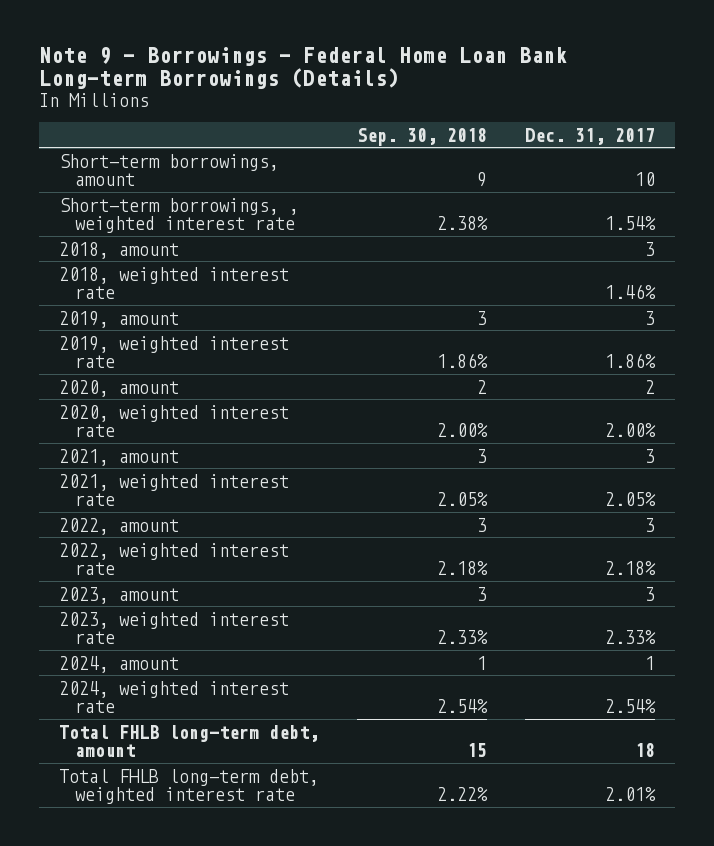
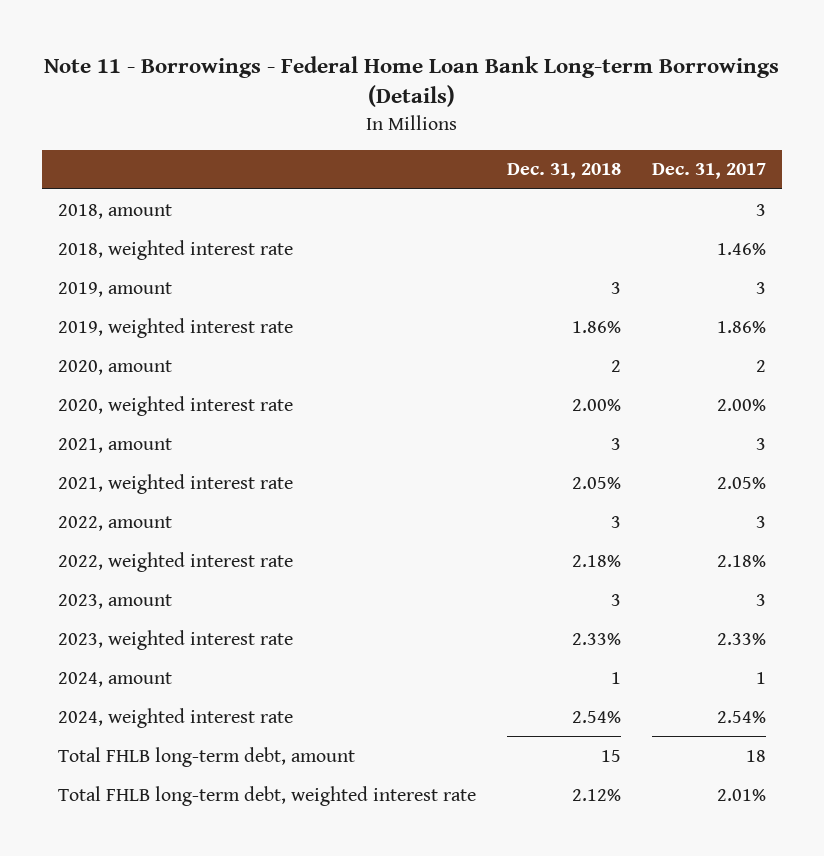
[39,46,568,90] Note 9 - Borrowings - Federal Home Loan Bank Long-term Borrowings (Details) -> [44,55,780,108] Note 11 - Borrowings - Federal Home Loan Bank Long-term Borrowings (Details)
[357,127,488,146] Sep. 30, 2018 -> none
none -> [507,163,622,180] Dec. 31, 2018
[58,153,279,187] Short-term borrowings, amount -> none
[58,197,299,234] Short-term borrowings, , weighted interest rate -> none

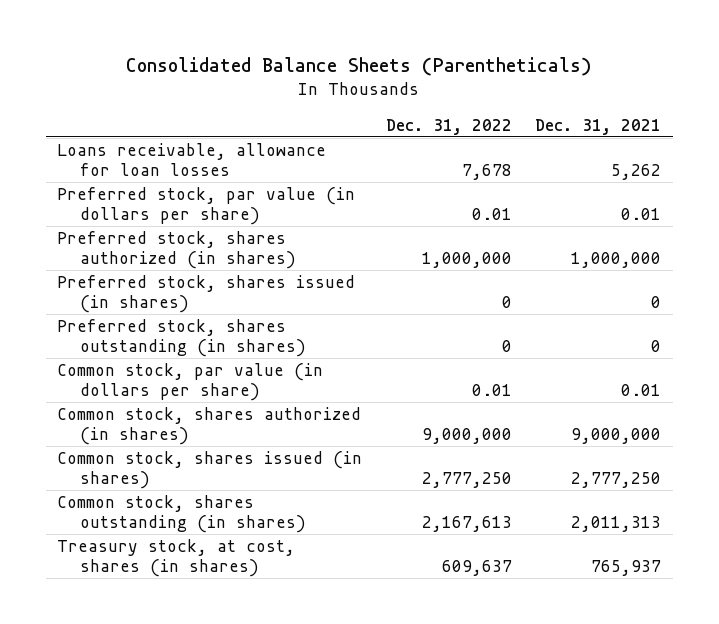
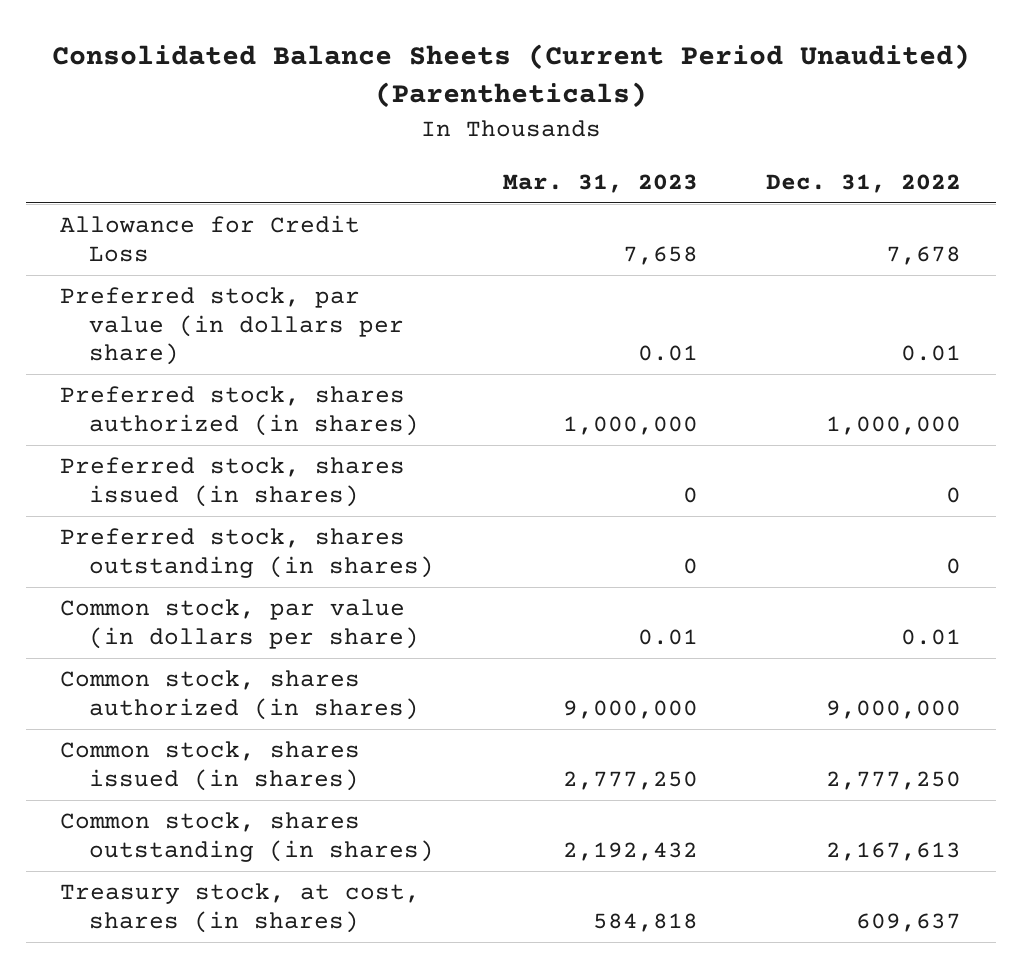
[126,57,593,77] Consolidated Balance Sheets (Parentheticals) -> [51,43,970,109] Consolidated Balance Sheets (Current Period Unaudited) (Parentheticals)
[535,118,662,135] Dec. 31, 2021 -> none
none -> [502,173,698,193] Mar. 31, 2023
[57,142,327,176] Loans receivable, allowance for loan losses -> [59,215,360,262] Allowance for Credit Loss

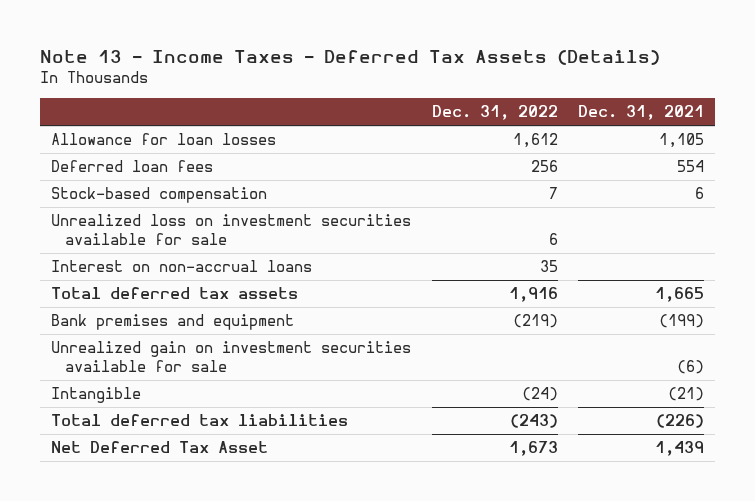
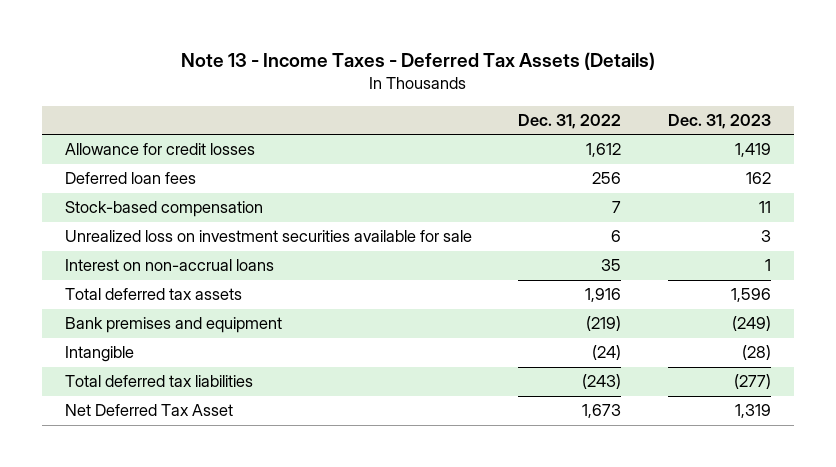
[578,105,705,121] Dec. 31, 2021 -> none
none -> [667,113,771,129] Dec. 31, 2023
[50,133,276,146] Allowance for loan losses -> [64,143,255,156] Allowance for credit losses
[50,341,411,372] Unrealized gain on investment securities available for sale -> none

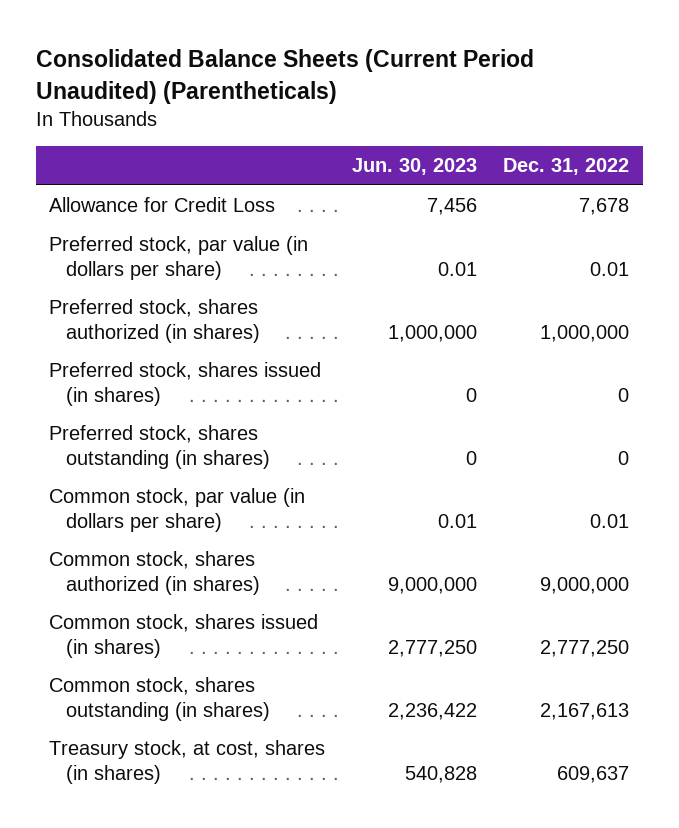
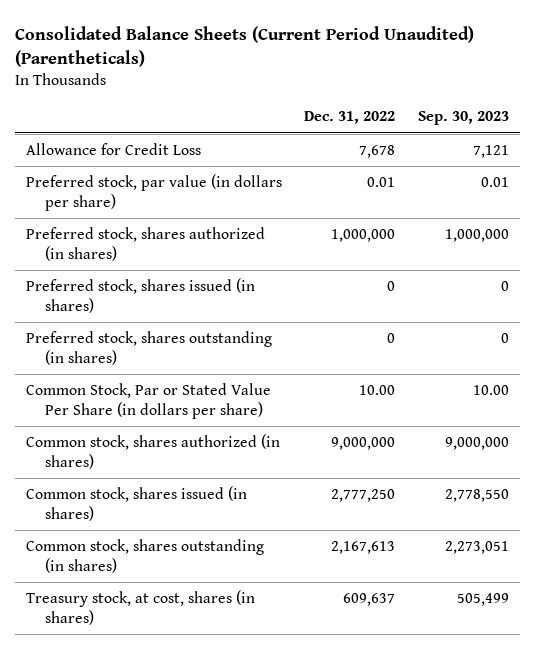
[351,158,477,176] Jun. 30, 2023 -> none
none -> [417,111,509,126] Sep. 30, 2023
[49,488,306,532] Common stock, par value (in dollars per share) -> [26,382,272,419] Common Stock, Par or Stated Value Per Share (in dollars per share)
[590,513,630,528] 0.01 -> [359,384,396,395] 10.00

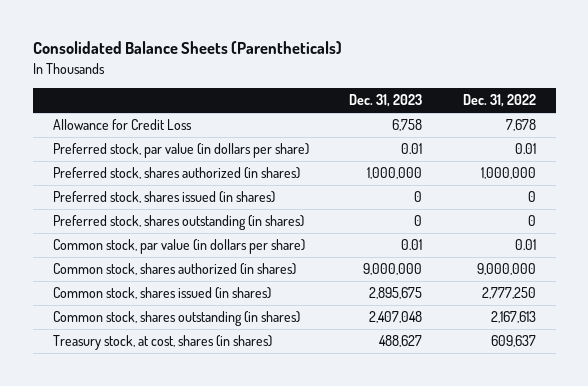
[15,25,475,67] Consolidated Balance Sheets (Current Period Unaudited) (Parentheticals) -> [32,41,342,55] Consolidated Balance Sheets (Parentheticals)
[417,111,509,126] Sep. 30, 2023 -> none
none -> [349,94,423,108] Dec. 31, 2023
[26,382,272,419] Common Stock, Par or Stated Value Per Share (in dollars per share) -> [52,239,305,255] Common stock, par value (in dollars per share)
[359,384,396,395] 10.00 -> [514,239,536,251] 0.01

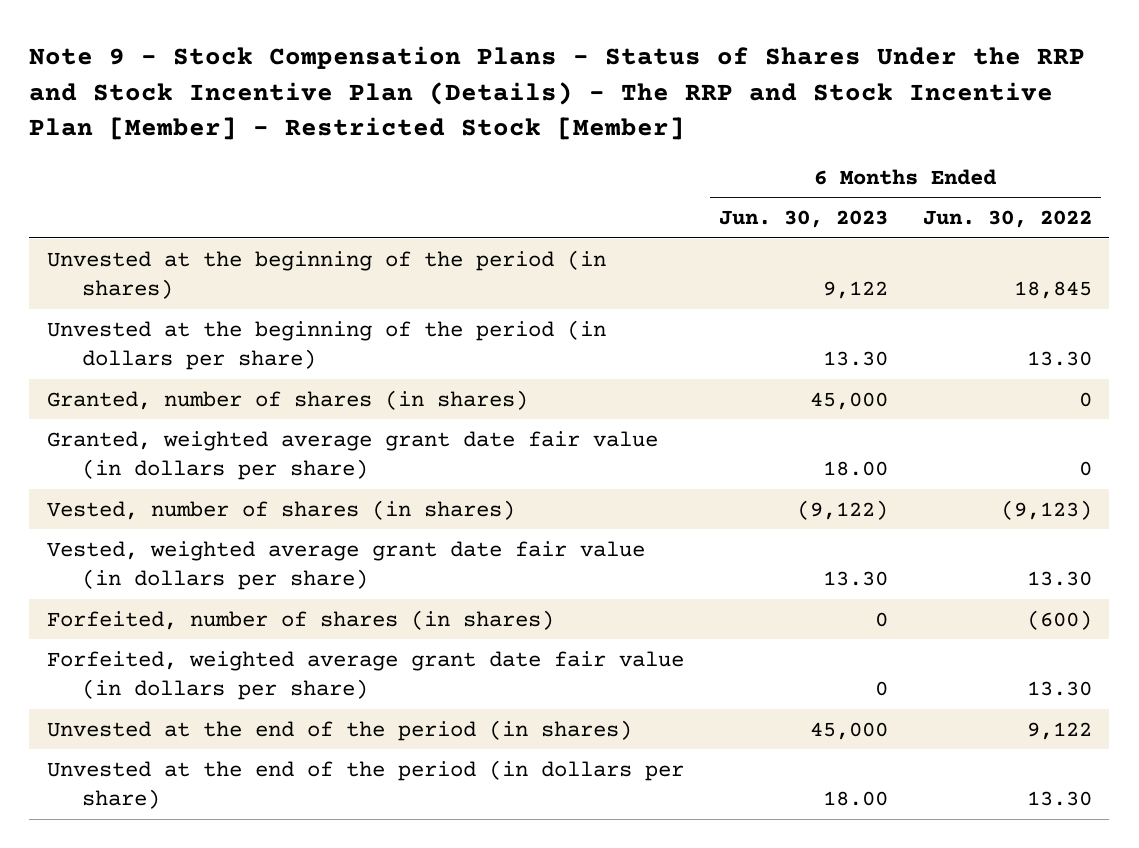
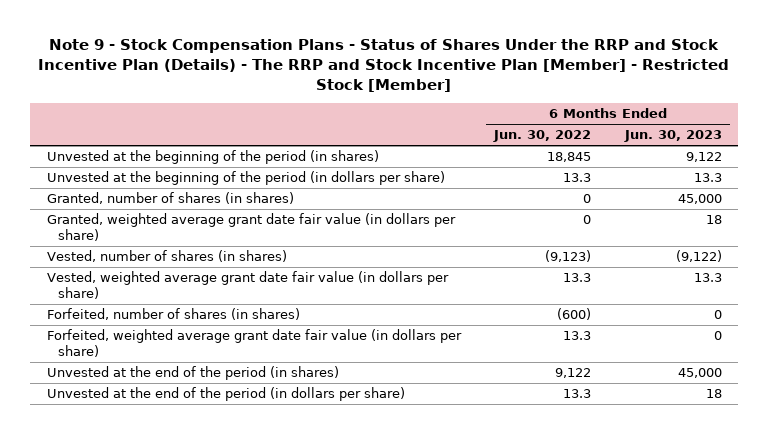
[822,350,888,366] 13.30 -> [693,173,722,183] 13.3
[1026,350,1092,366] 13.30 -> [563,173,592,183] 13.3
[822,460,888,476] 18.00 -> [705,215,722,225] 18
[822,570,888,586] 13.30 -> [693,273,722,283] 13.3
[1026,570,1092,586] 13.30 -> [563,273,592,283] 13.3
[1026,680,1092,696] 13.30 -> [563,331,592,341] 13.3
[822,790,888,806] 18.00 -> [705,389,722,399] 18
[1026,790,1092,806] 13.30 -> [563,389,592,399] 13.3

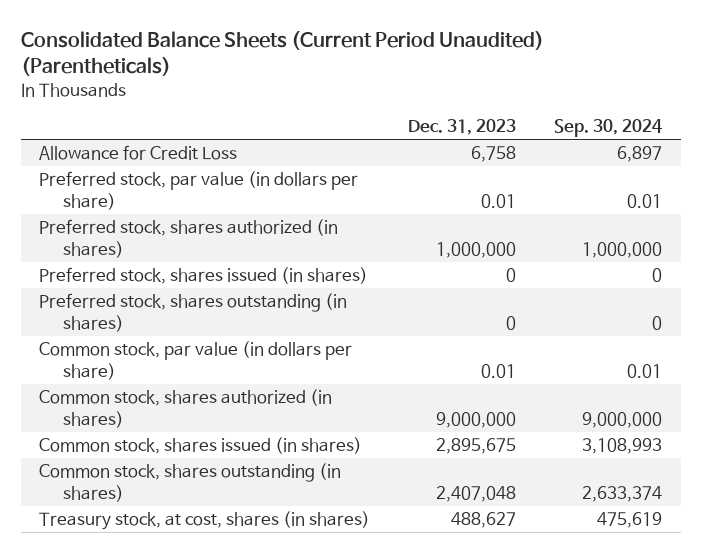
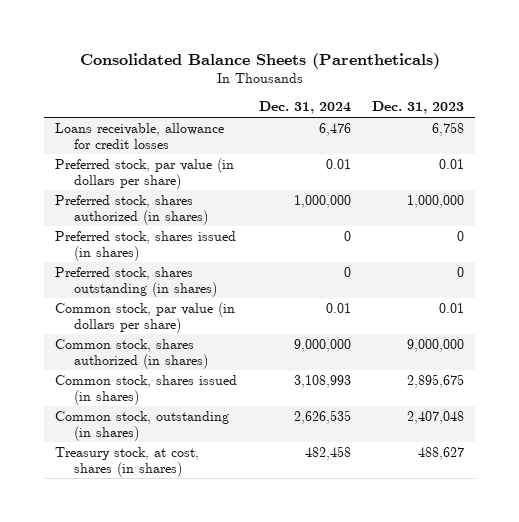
[20,30,544,77] Consolidated Balance Sheets (Current Period Unaudited) (Parentheticals) -> [79,52,440,69] Consolidated Balance Sheets (Parentheticals)
[553,119,662,138] Sep. 30, 2024 -> none
none -> [258,101,351,115] Dec. 31, 2024
[39,145,238,161] Allowance for Credit Loss -> [55,123,225,149] Loans receivable, allowance for credit losses
[39,463,342,502] Common stock, shares outstanding (in shares) -> [55,411,230,441] Common stock, outstanding (in shares)

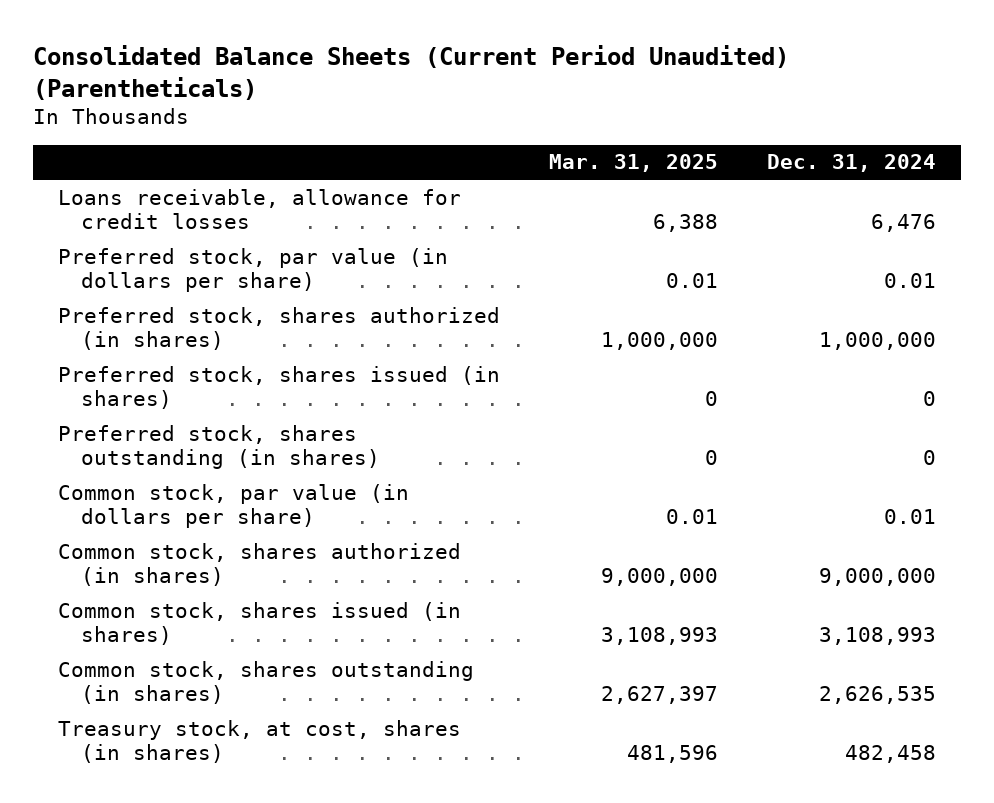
[79,52,440,69] Consolidated Balance Sheets (Parentheticals) -> [33,45,790,100] Consolidated Balance Sheets (Current Period Unaudited) (Parentheticals)
[372,101,465,115] Dec. 31, 2023 -> none
none -> [549,154,719,173] Mar. 31, 2025
[55,411,230,441] Common stock, outstanding (in shares) -> [58,660,475,705] Common stock, shares outstanding (in shares)

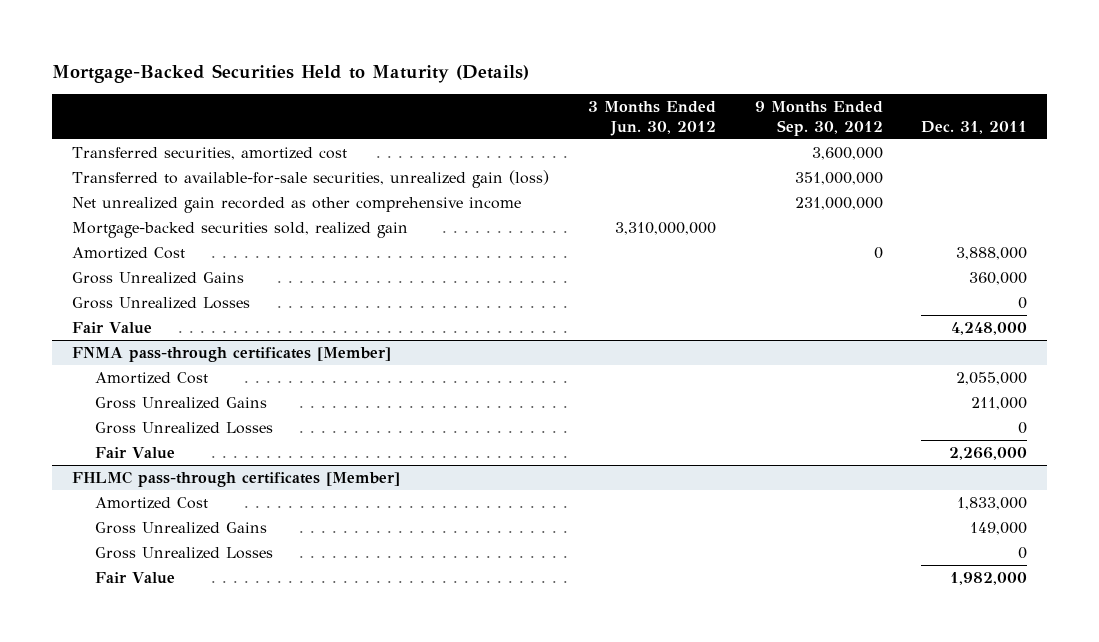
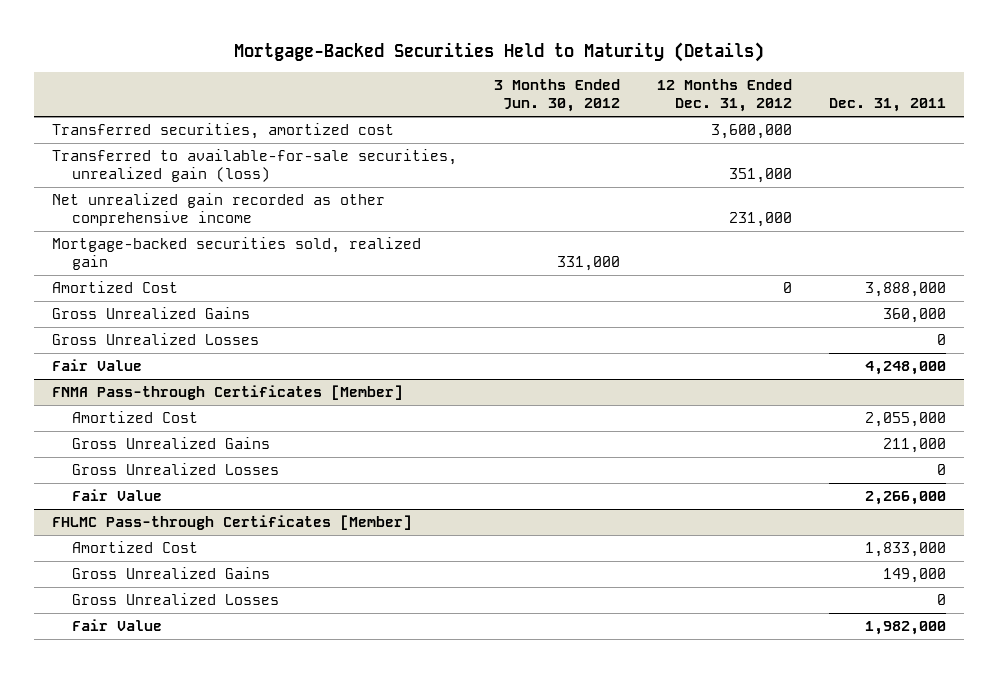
[754,100,883,137] 9 Months Ended Sep. 30, 2012 -> none
none -> [656,79,792,113] 12 Months Ended Dec. 31, 2012
[614,221,716,235] 3,310,000,000 -> [557,256,621,272] 331,000
[71,346,391,362] FNMA pass-through certificates [Member] -> [52,385,404,401] FNMA Pass-through Certificates [Member]
[71,470,400,487] FHLMC pass-through certificates [Member] -> [52,515,413,531] FHLMC Pass-through Certificates [Member]

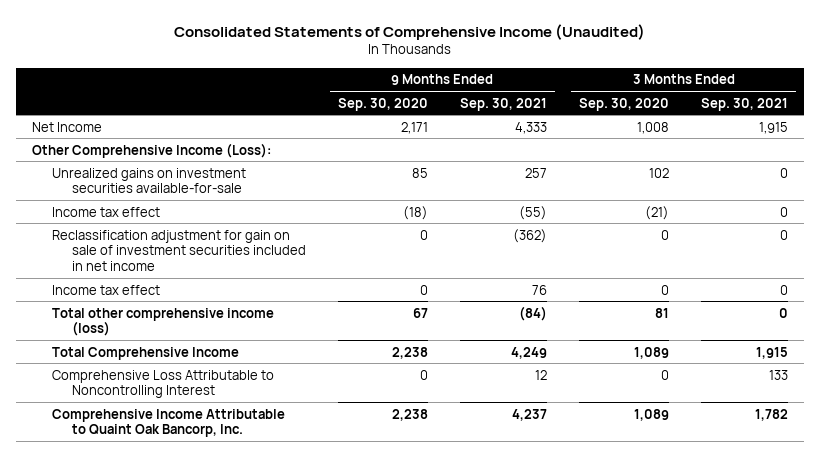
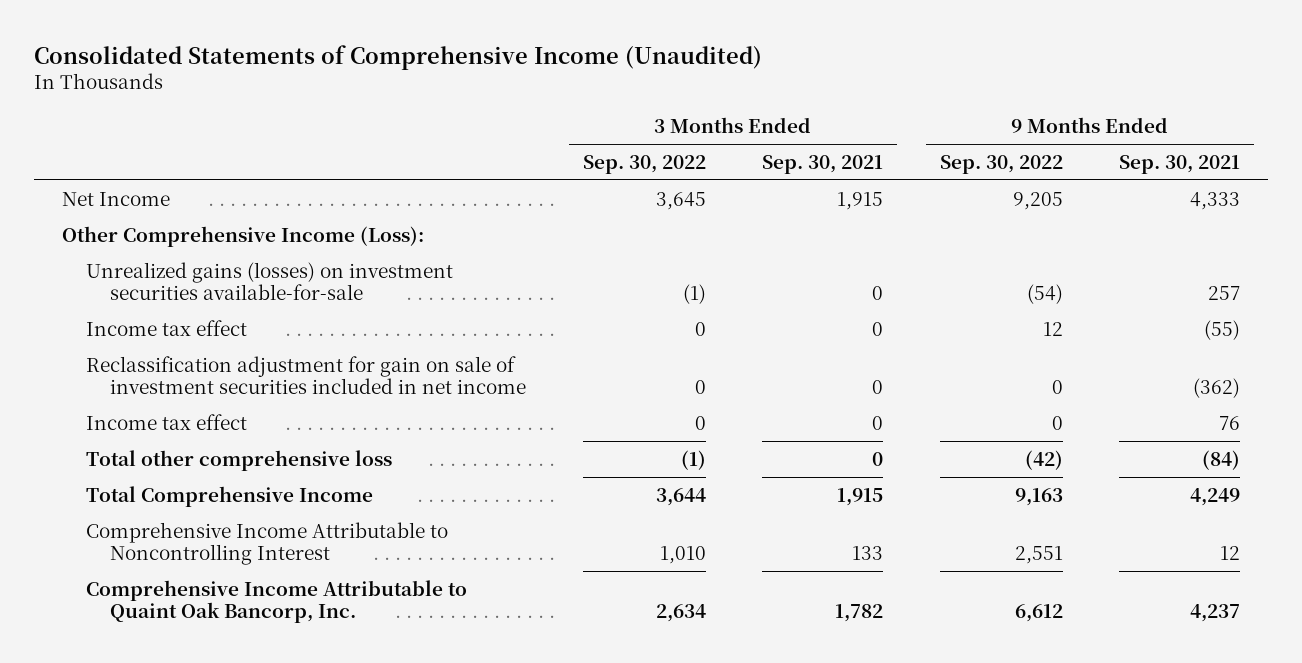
[337,97,428,111] Sep. 30, 2020 -> none
[579,97,670,111] Sep. 30, 2020 -> none
none -> [582,154,706,174] Sep. 30, 2022
none -> [939,154,1063,174] Sep. 30, 2022
[51,167,246,194] Unrealized gains on investment securities available-for-sale -> [86,261,454,300] Unrealized gains (losses) on investment securities available-for-sale
[51,307,274,337] Total other comprehensive income (loss) -> [86,449,393,471] Total other comprehensive loss
[51,369,274,399] Comprehensive Loss Attributable to Noncontrolling Interest -> [86,521,449,565] Comprehensive Income Attributable to Noncontrolling Interest

